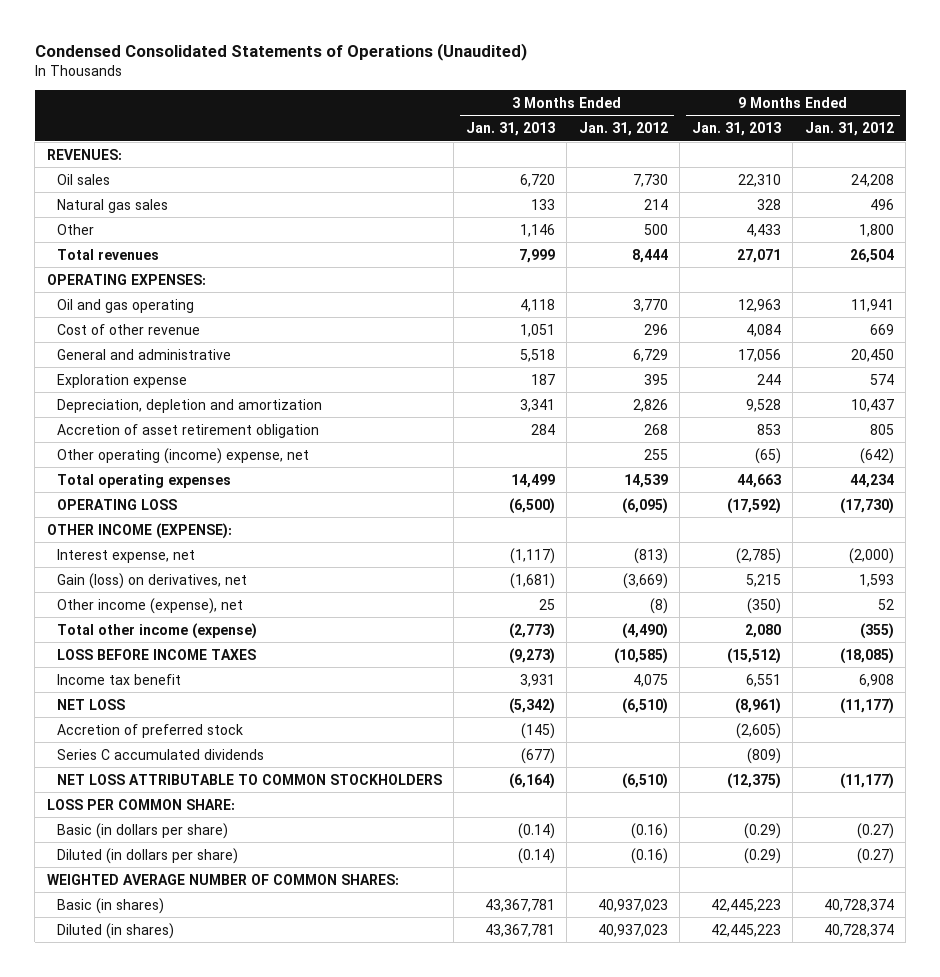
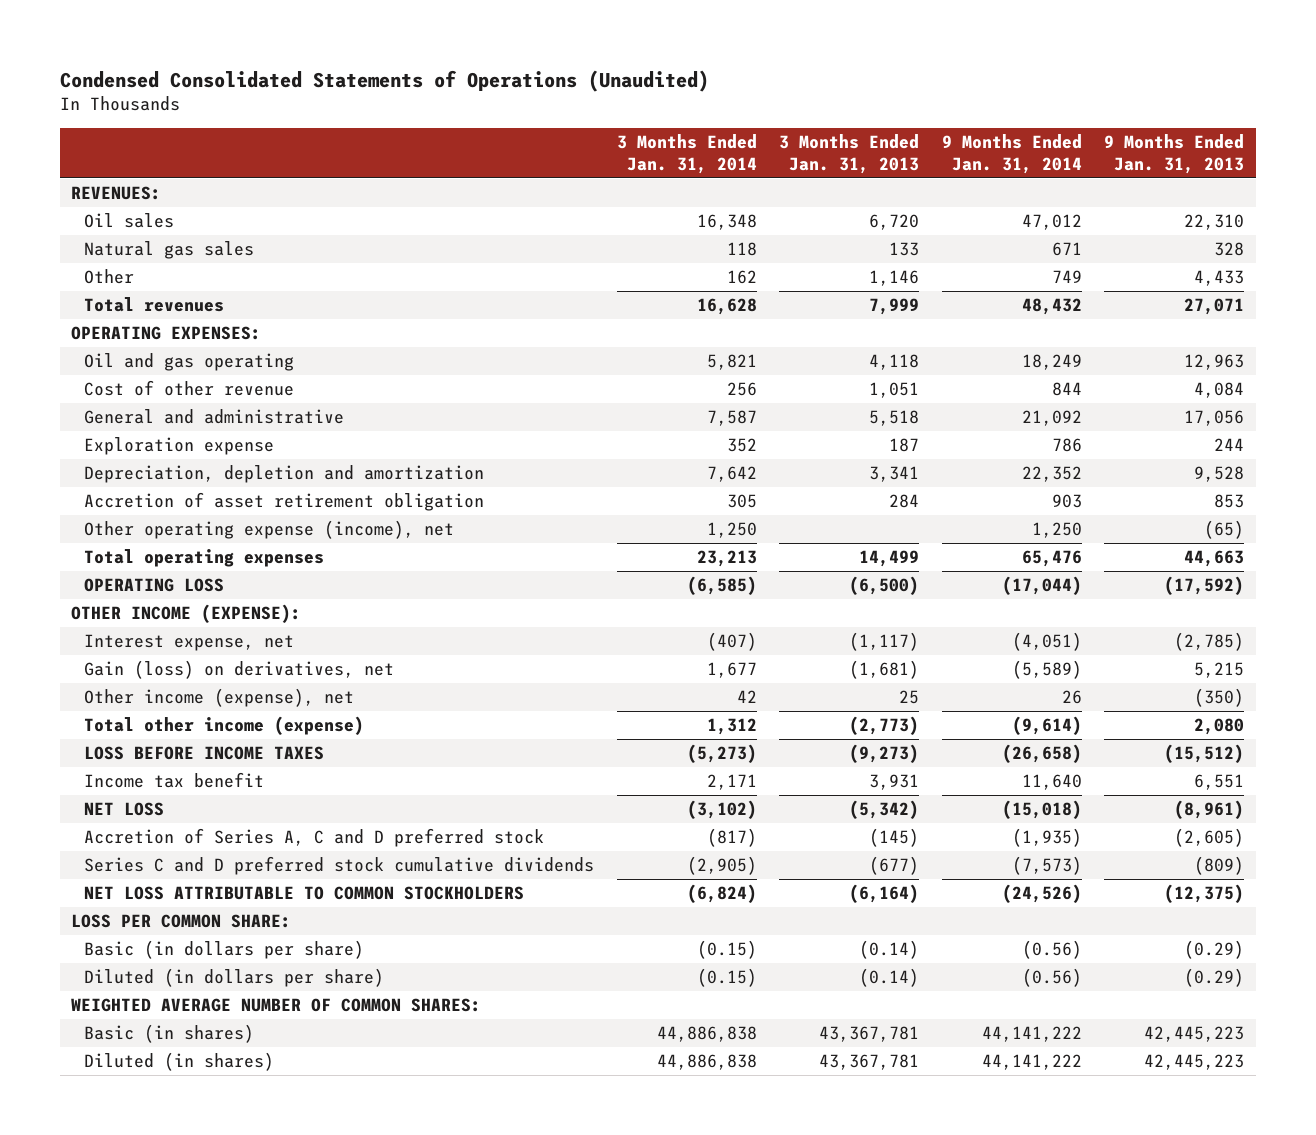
[578,121,668,136] Jan. 31, 2012 -> none
[804,121,894,136] Jan. 31, 2012 -> none
none -> [616,133,757,174] 3 Months Ended Jan. 31, 2014
none -> [941,133,1082,174] 9 Months Ended Jan. 31, 2014
[56,447,309,464] Other operating (income) expense, net -> [84,520,455,540] Other operating expense (income), net
[56,723,243,738] Accretion of preferred stock -> [84,828,545,848] Accretion of Series A, C and D preferred stock
[56,748,264,760] Series C accumulated dividends -> [84,856,595,876] Series C and D preferred stock cumulative dividends

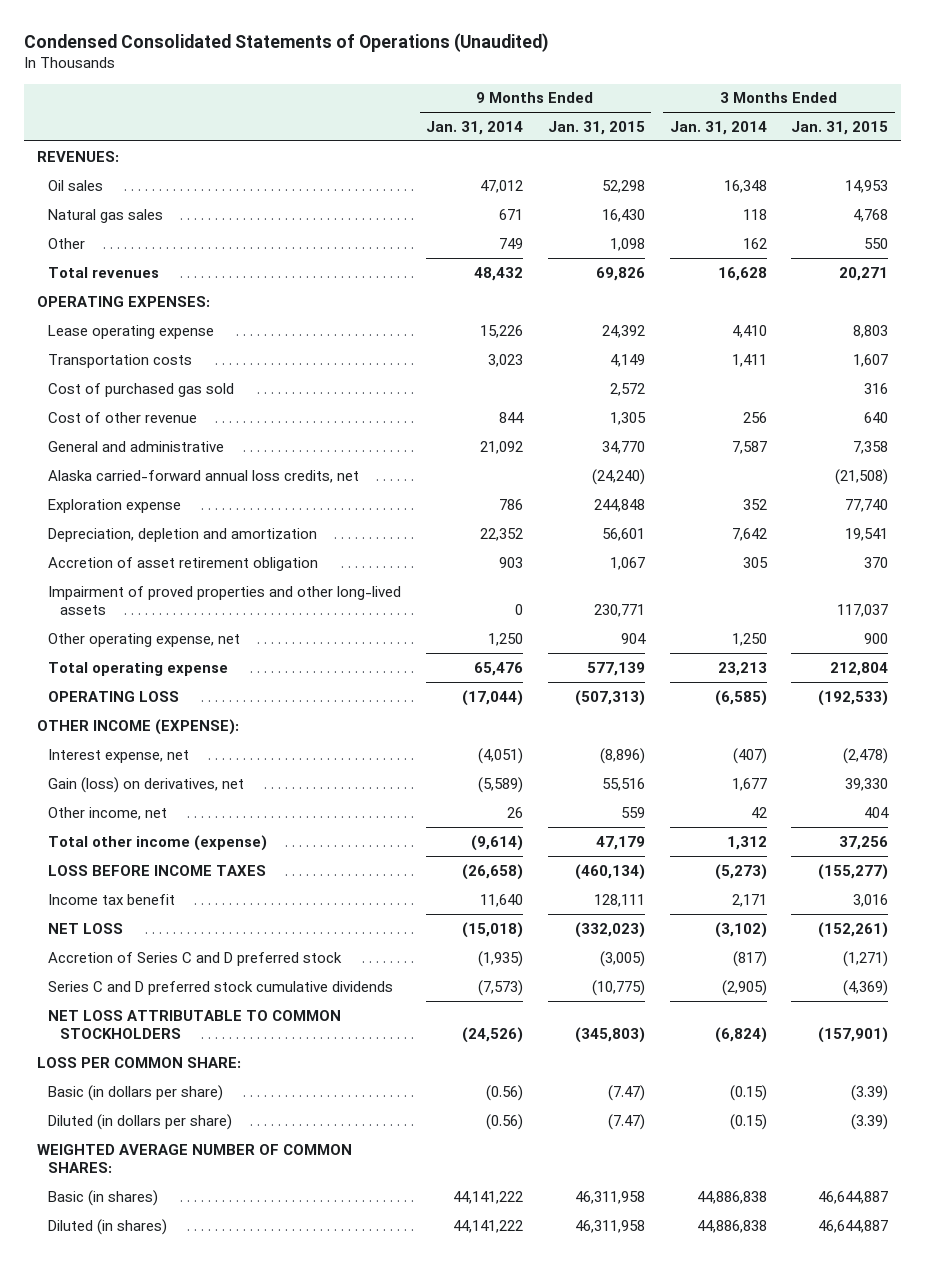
[779,133,920,174] 3 Months Ended Jan. 31, 2013 -> none
[1104,133,1245,174] 9 Months Ended Jan. 31, 2013 -> none
none -> [547,120,645,135] Jan. 31, 2015
none -> [791,120,889,135] Jan. 31, 2015
[84,353,295,372] Oil and gas operating -> none
none -> [48,324,215,339] Lease operating expense
none -> [48,353,193,368] Transportation costs
none -> [48,382,235,397] Cost of purchased gas sold
none -> [48,469,360,483] Alaska carried-forward annual loss credits, net
none -> [48,585,402,615] Impairment of proved properties and other long-lived assets
[84,520,455,540] Other operating expense (income), net -> [48,632,241,647] Other operating expense, net
[84,549,325,568] Total operating expenses -> [48,661,229,676] Total operating expense
[84,688,355,708] Other income (expense), net -> [48,806,168,820] Other income, net
[84,828,545,848] Accretion of Series A, C and D preferred stock -> [48,951,343,966] Accretion of Series C and D preferred stock

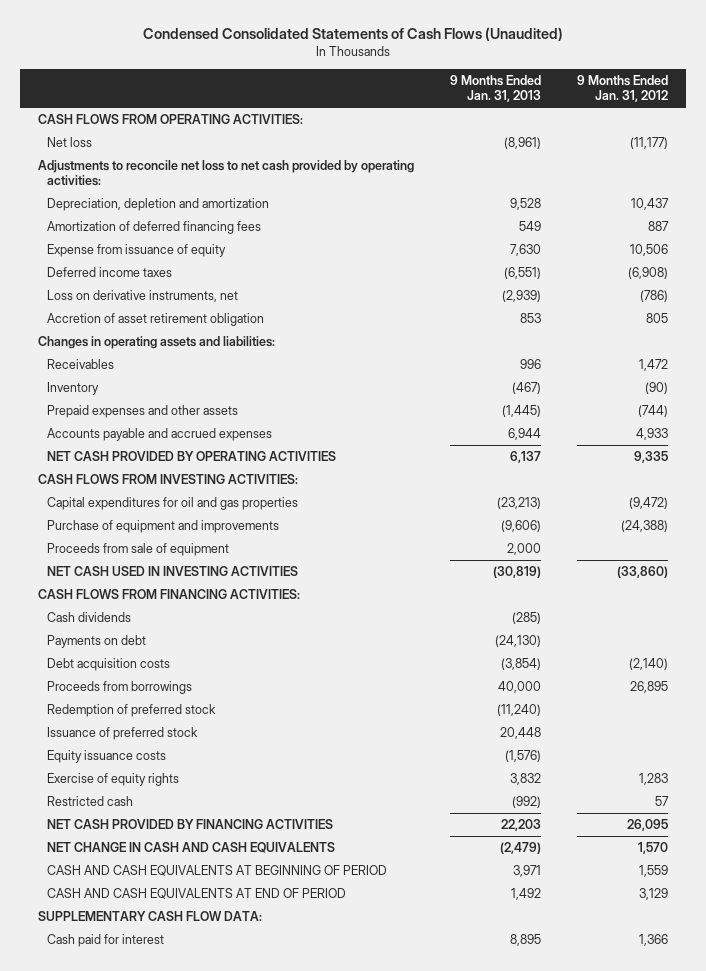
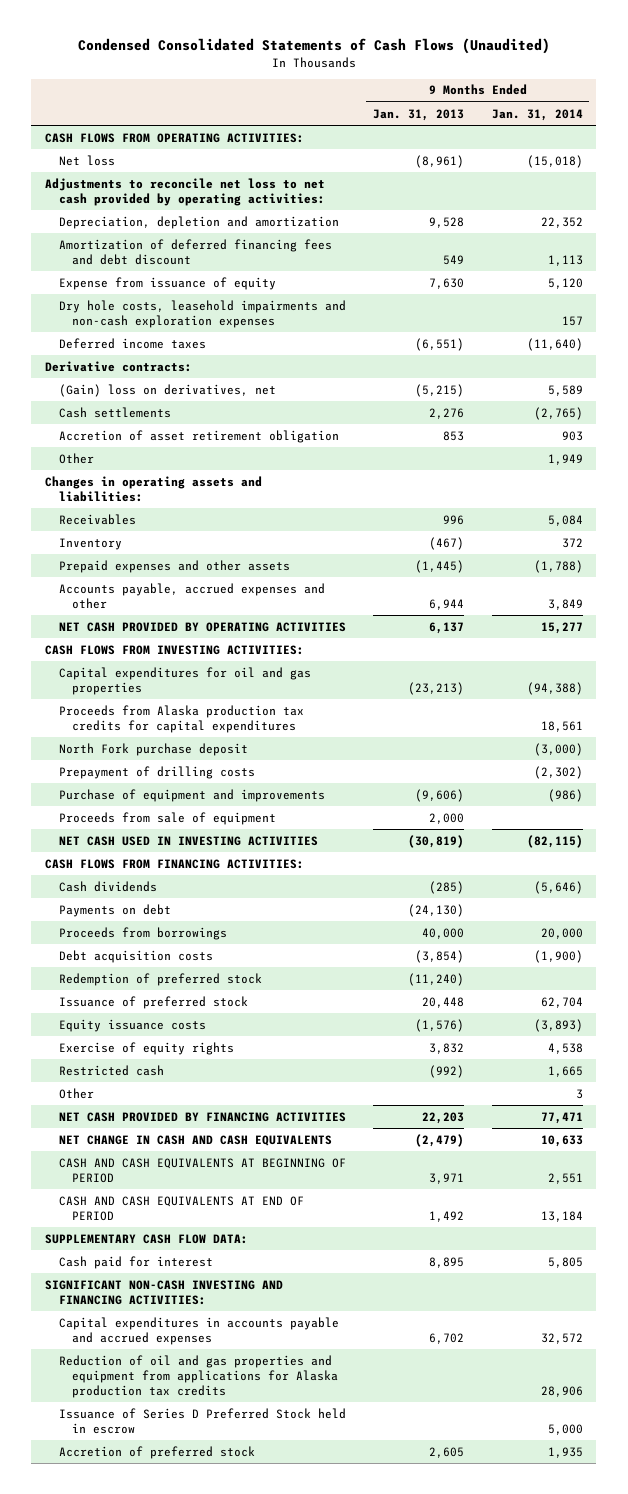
[577,75,669,102] 9 Months Ended Jan. 31, 2012 -> none
none -> [491,108,583,121] Jan. 31, 2014
[47,221,262,235] Amortization of deferred financing fees -> [58,238,332,265] Amortization of deferred financing fees and debt discount
none -> [58,299,346,328] Dry hole costs, leasehold impairments and non-cash exploration expenses
[47,290,239,303] Loss on derivative instruments, net -> none
none -> [45,360,193,372] Derivative contracts:
none -> [58,383,276,397] (Gain) loss on derivatives, net
none -> [58,406,171,418] Cash settlements
none -> [58,452,94,464] Other
[47,428,273,442] Accounts payable and accrued expenses -> [58,582,325,609] Accounts payable, accrued expenses and other
none -> [58,704,304,733] Proceeds from Alaska production tax credits for capital expenditures
none -> [58,742,248,756] North Fork purchase deposit
none -> [58,765,255,779] Prepayment of drilling costs
[47,658,171,672] Debt acquisition costs -> [58,949,213,963] Debt acquisition costs
none -> [58,1087,94,1099] Other
none -> [45,1279,284,1305] SIGNIFICANT NON-CASH INVESTING AND FINANCING ACTIVITIES:
none -> [58,1316,339,1345] Capital expenditures in accounts payable and accrued expenses
none -> [58,1354,339,1398] Reduction of oil and gas properties and equipment from applications for Alaska production tax credits
none -> [58,1407,346,1434] Issuance of Series D Preferred Stock held in escrow
none -> [58,1445,255,1459] Accretion of preferred stock

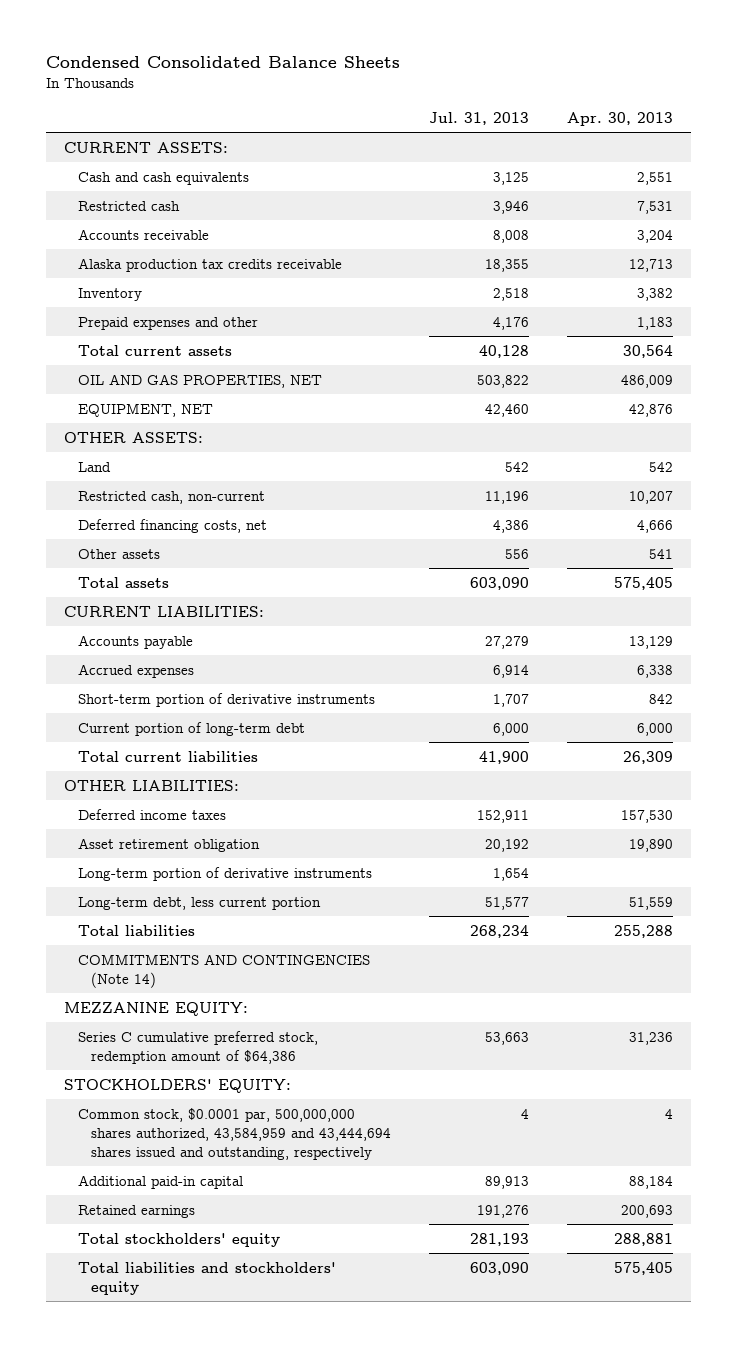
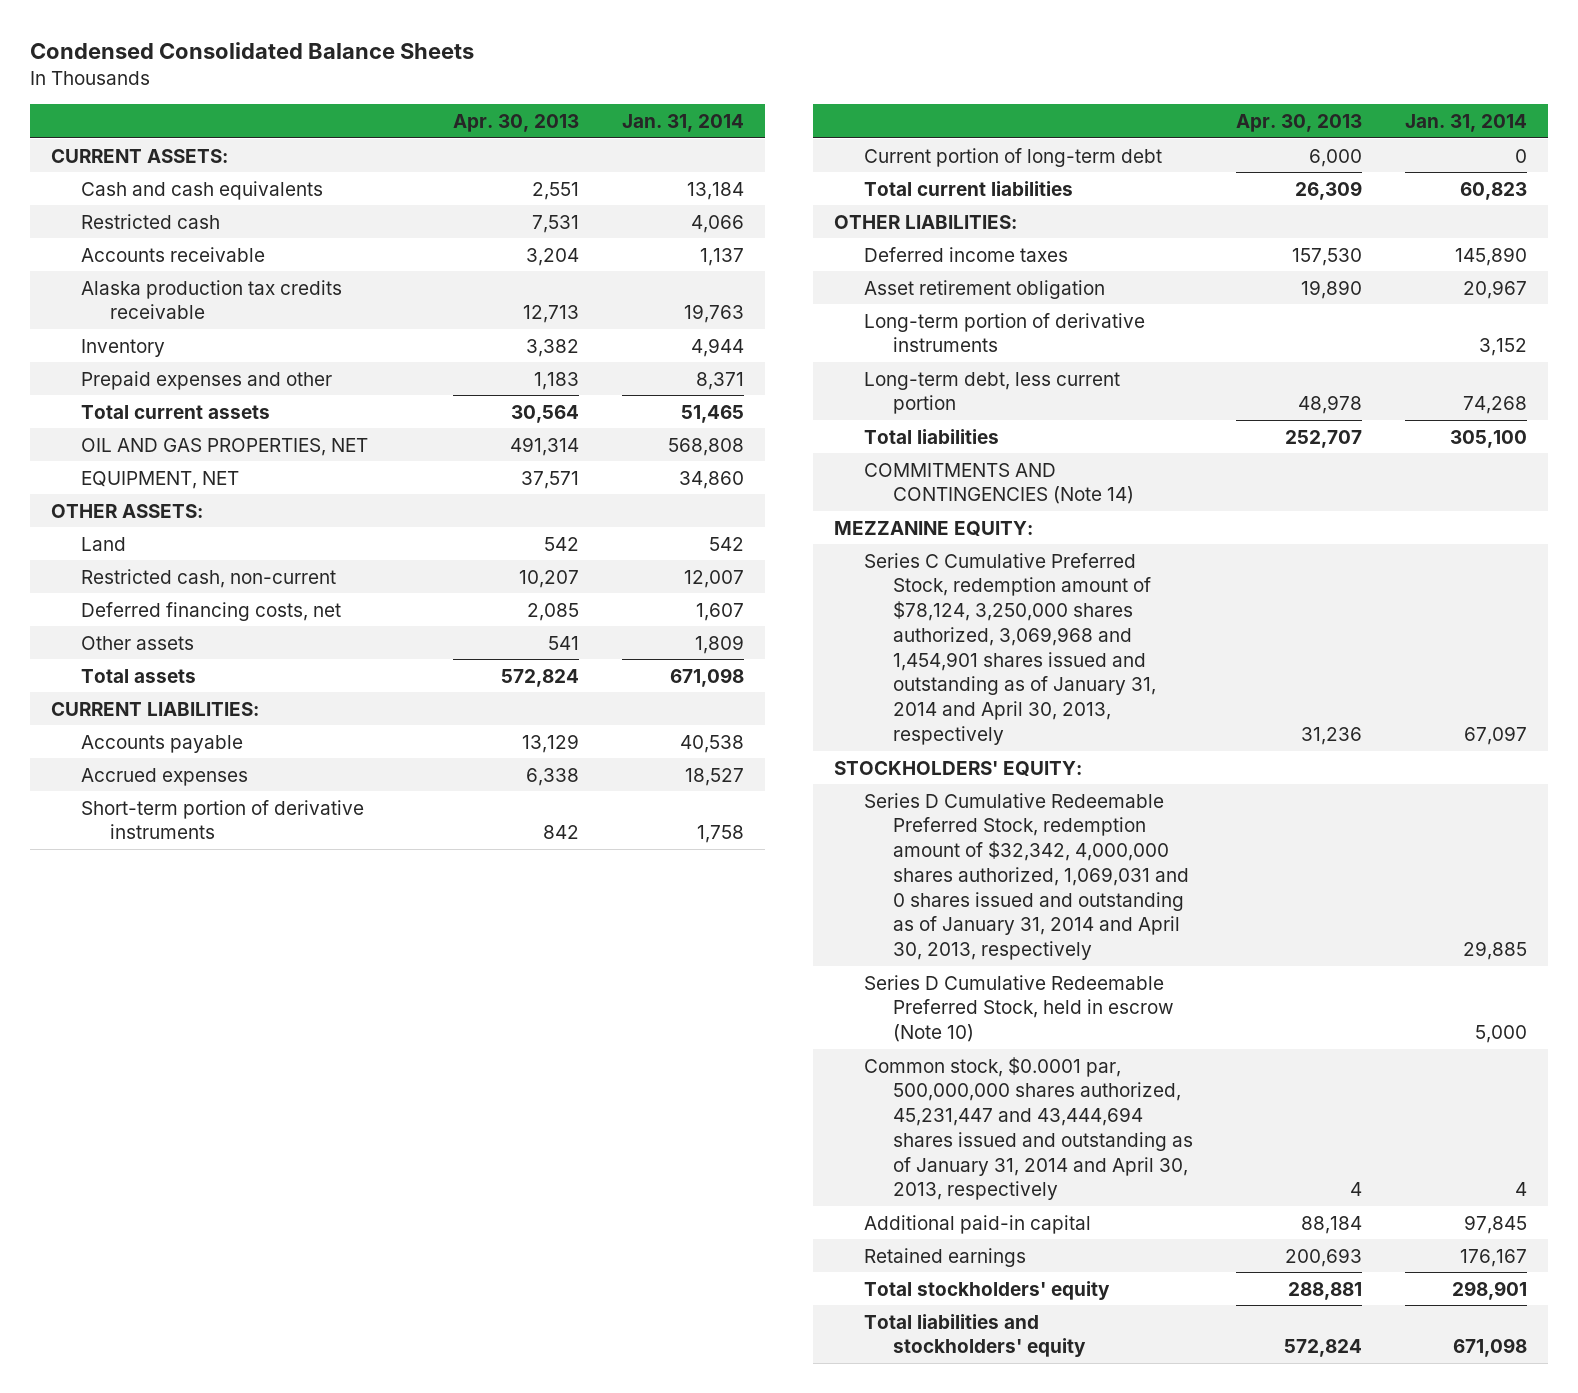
[429,111,530,125] Jul. 31, 2013 -> none
none -> [621,114,744,133] Jan. 31, 2014
[620,374,673,388] 486,009 -> [509,436,579,456] 491,314
[628,403,673,417] 42,876 -> [520,470,579,489] 37,571
[636,519,673,533] 4,666 -> [526,602,579,621] 2,085
[613,576,673,590] 575,405 -> [500,668,579,687] 572,824
[628,896,673,910] 51,559 -> [1298,395,1363,415] 48,978
[613,924,673,938] 255,288 -> [1285,429,1363,448] 252,707
[77,1030,318,1064] Series C cumulative preferred stock, redemption amount of $64,386 -> [863,552,1157,745] Series C Cumulative Preferred Stock, redemption amount of $78,124, 3,250,000 shares authorized, 3,069,968 and 1,454,901 shares issued and outstanding as of January 31, 2014 and April 30, 2013, respectively
none -> [863,792,1190,961] Series D Cumulative Redeemable Preferred Stock, redemption amount of $32,342, 4,000,000 shares authorized, 1,069,031 and 0 shares issued and outstanding as of January 31, 2014 and April 30, 2013, respectively
none -> [863,974,1175,1043] Series D Cumulative Redeemable Preferred Stock, held in escrow (Note 10)
[77,1107,392,1160] Common stock, $0.0001 par, 500,000,000 shares authorized, 43,584,959 and 43,444,694 shares issued and outstanding, respectively -> [863,1056,1194,1201] Common stock, $0.0001 par, 500,000,000 shares authorized, 45,231,447 and 43,444,694 shares issued and outstanding as of January 31, 2014 and April 30, 2013, respectively
[613,1261,673,1275] 575,405 -> [1284,1339,1363,1358] 572,824

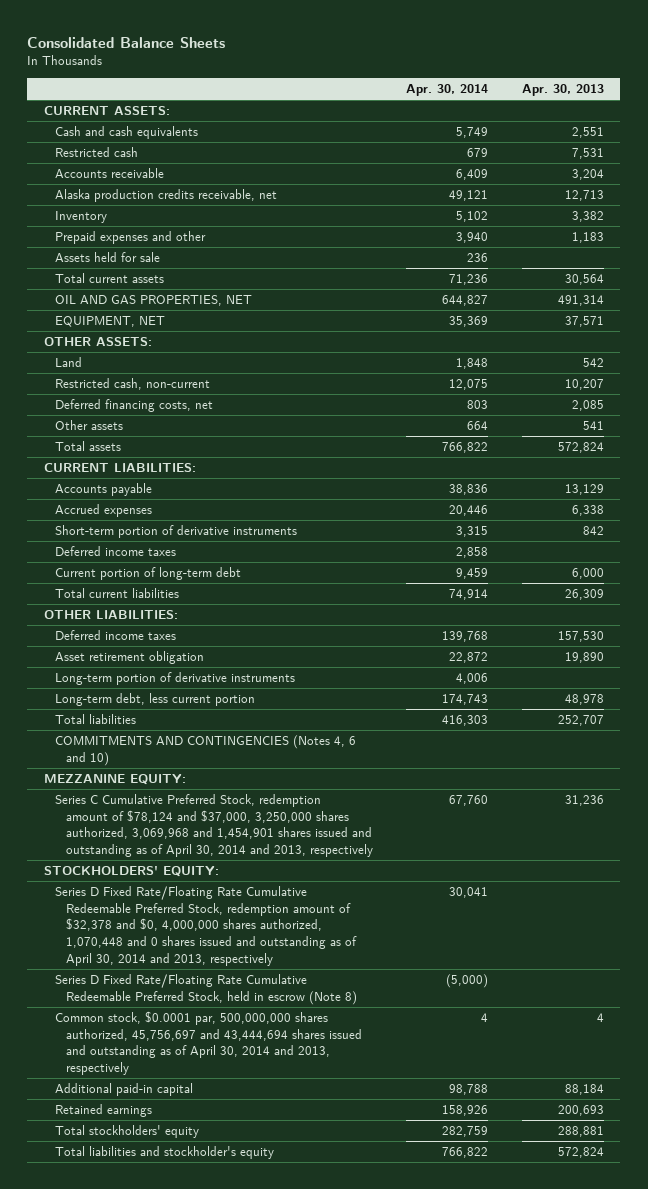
[29,42,474,60] Condensed Consolidated Balance Sheets -> [27,36,226,48] Consolidated Balance Sheets
[621,114,744,133] Jan. 31, 2014 -> none
none -> [406,84,489,97] Apr. 30, 2014
[80,279,342,320] Alaska production tax credits receivable -> [55,189,278,203] Alaska production credits receivable, net
none -> [55,252,161,263] Assets held for sale
none -> [55,546,177,557] Deferred income taxes
[863,462,1135,505] COMMITMENTS AND CONTINGENCIES (Note 14) -> [55,735,357,766] COMMITMENTS AND CONTINGENCIES (Notes 4, 6 and 10)
[863,552,1157,745] Series C Cumulative Preferred Stock, redemption amount of $78,124, 3,250,000 shares authorized, 3,069,968 and 1,454,901 shares issued and outstanding as of January 31, 2014 and April 30, 2013, respectively -> [55,794,374,858] Series C Cumulative Preferred Stock, redemption amount of $78,124 and $37,000, 3,250,000 shares authorized, 3,069,968 and 1,454,901 shares issued and outstanding as of April 30, 2014 and 2013, respectively
[863,792,1190,961] Series D Cumulative Redeemable Preferred Stock, redemption amount of $32,342, 4,000,000 shares authorized, 1,069,031 and 0 shares issued and outstanding as of January 31, 2014 and April 30, 2013, respectively -> [55,886,358,966] Series D Fixed Rate/Floating Rate Cumulative Redeemable Preferred Stock, redemption amount of $32,378 and $0, 4,000,000 shares authorized, 1,070,448 and 0 shares issued and outstanding as of April 30, 2014 and 2013, respectively
[863,974,1175,1043] Series D Cumulative Redeemable Preferred Stock, held in escrow (Note 10) -> [55,974,358,1005] Series D Fixed Rate/Floating Rate Cumulative Redeemable Preferred Stock, held in escrow (Note 8)
[863,1056,1194,1201] Common stock, $0.0001 par, 500,000,000 shares authorized, 45,231,447 and 43,444,694 shares issued and outstanding as of January 31, 2014 and April 30, 2013, respectively -> [55,1011,363,1076] Common stock, $0.0001 par, 500,000,000 shares authorized, 45,756,697 and 43,444,694 shares issued and outstanding as of April 30, 2014 and 2013, respectively
[863,1313,1087,1358] Total liabilities and stockholders' equity -> [55,1146,275,1160] Total liabilities and stockholder's equity

